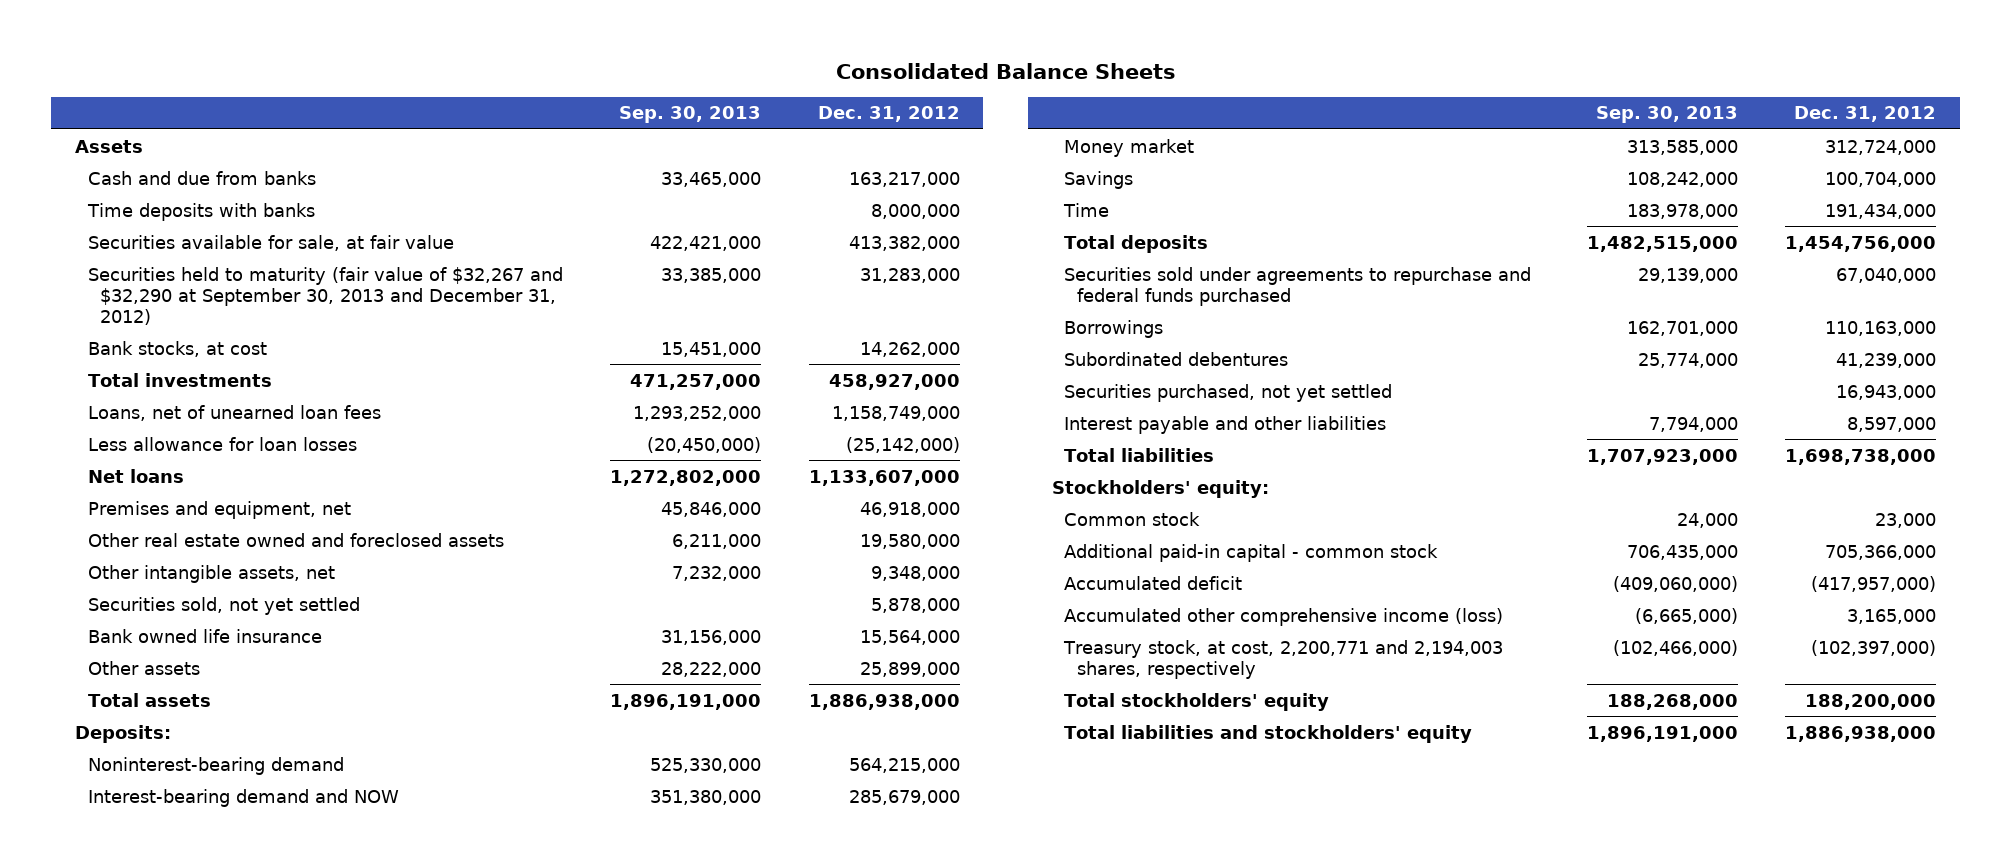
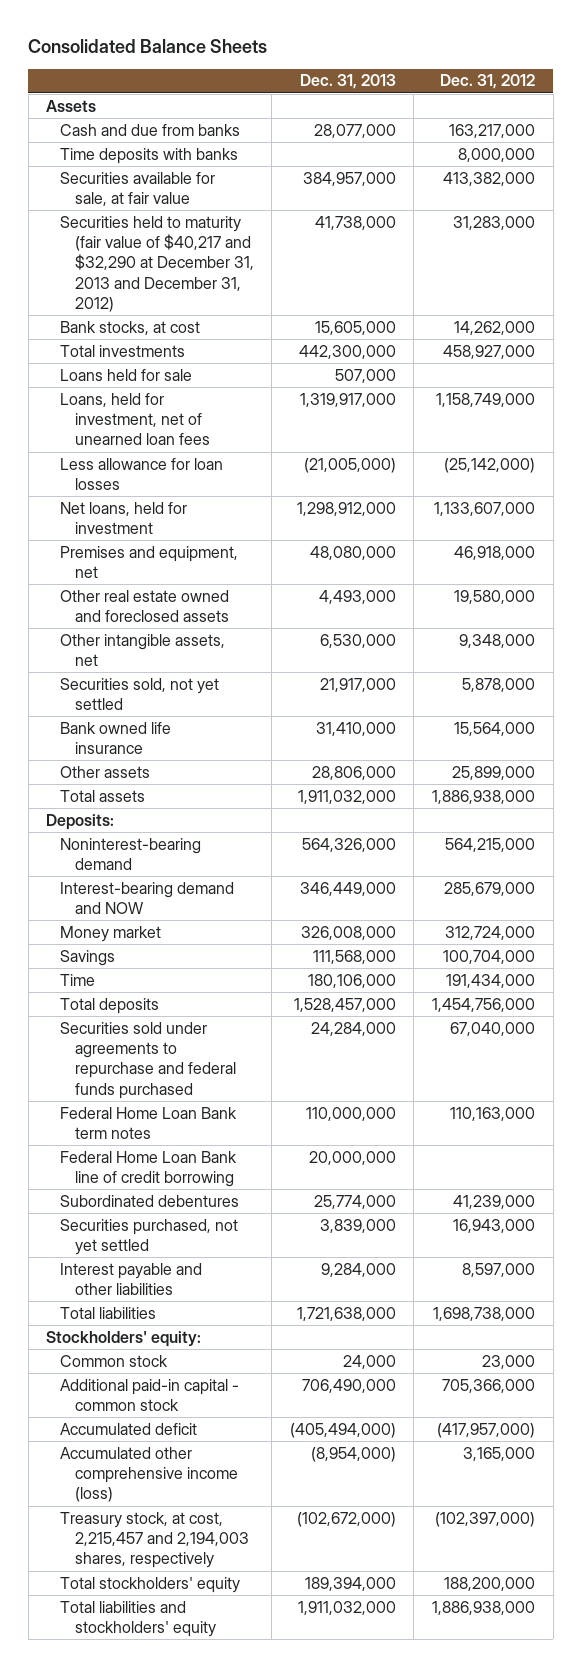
[619,106,762,124] Sep. 30, 2013 -> none
none -> [299,74,396,90] Dec. 31, 2013
[87,266,563,325] Securities held to maturity (fair value of $32,267 and $32,290 at September 30, 2013 and December 31, 2012) -> [60,215,254,313] Securities held to maturity (fair value of $40,217 and $32,290 at December 31, 2013 and December 31, 2012)
none -> [60,368,193,381] Loans held for sale
[87,404,381,421] Loans, net of unearned loan fees -> [60,392,210,446] Loans, held for investment, net of unearned loan fees
[87,468,184,483] Net loans -> [60,501,188,535] Net loans, held for investment
[1064,319,1164,338] Borrowings -> [60,1106,238,1140] Federal Home Loan Bank term notes
none -> [60,1150,238,1188] Federal Home Loan Bank line of credit borrowing
[1063,639,1504,679] Treasury stock, at cost, 2,200,771 and 2,194,003 shares, respectively -> [60,1511,249,1569] Treasury stock, at cost, 2,215,457 and 2,194,003 shares, respectively

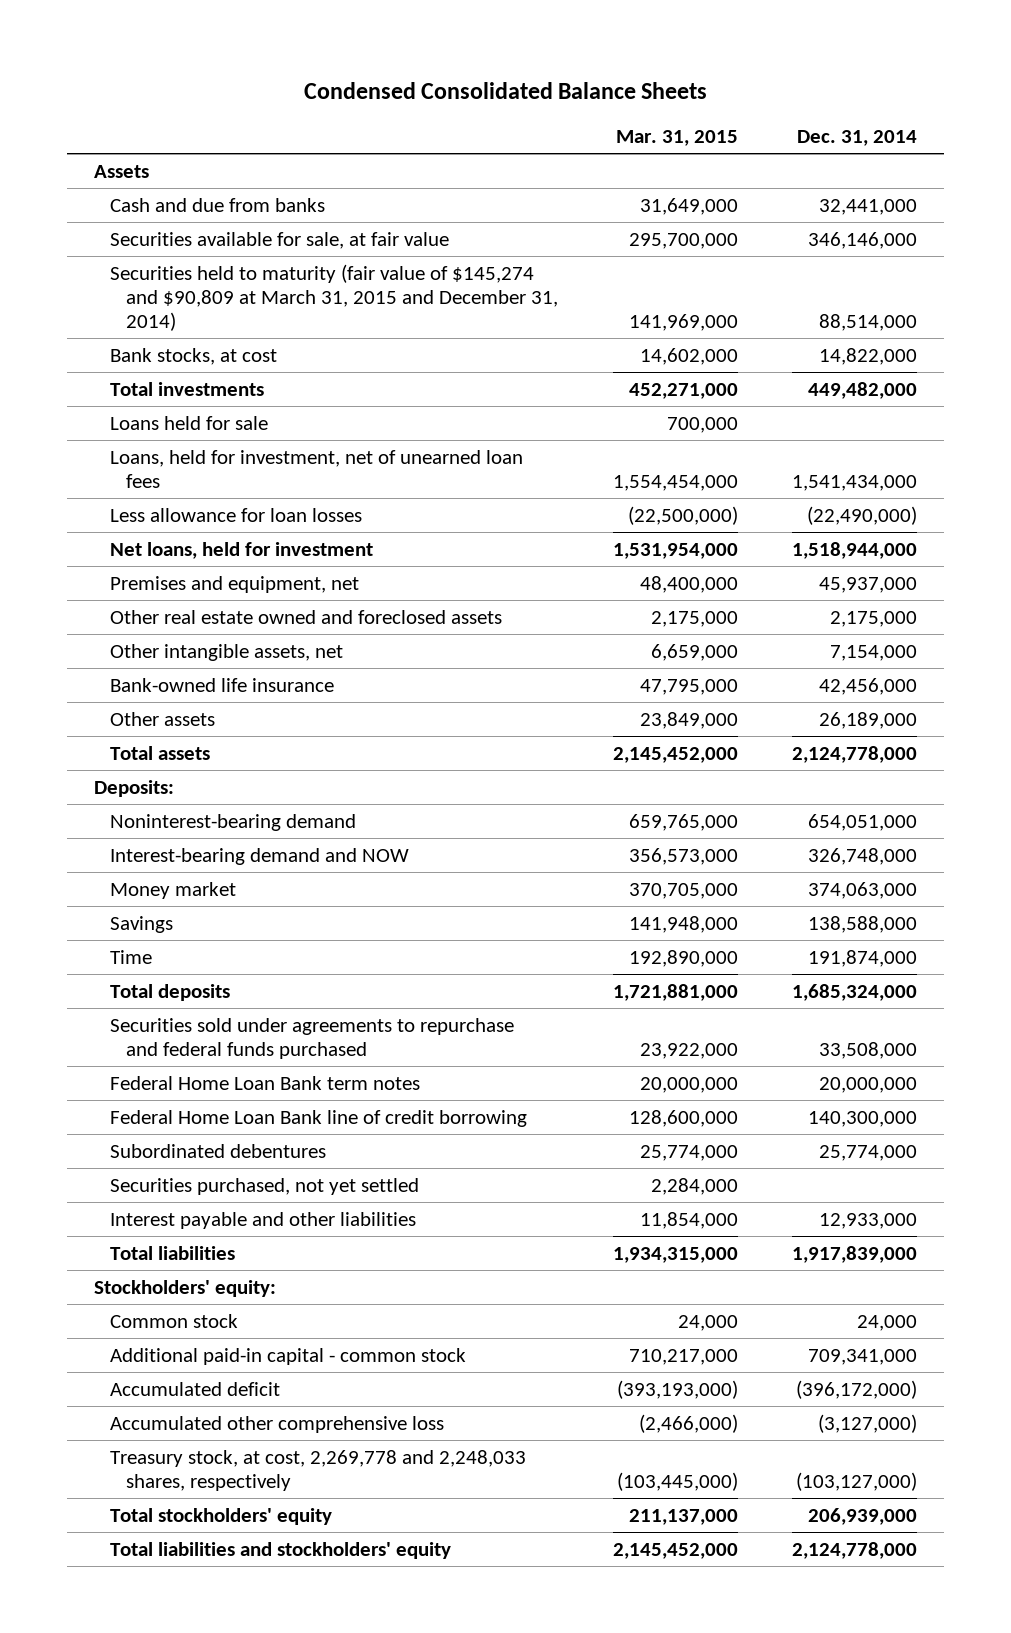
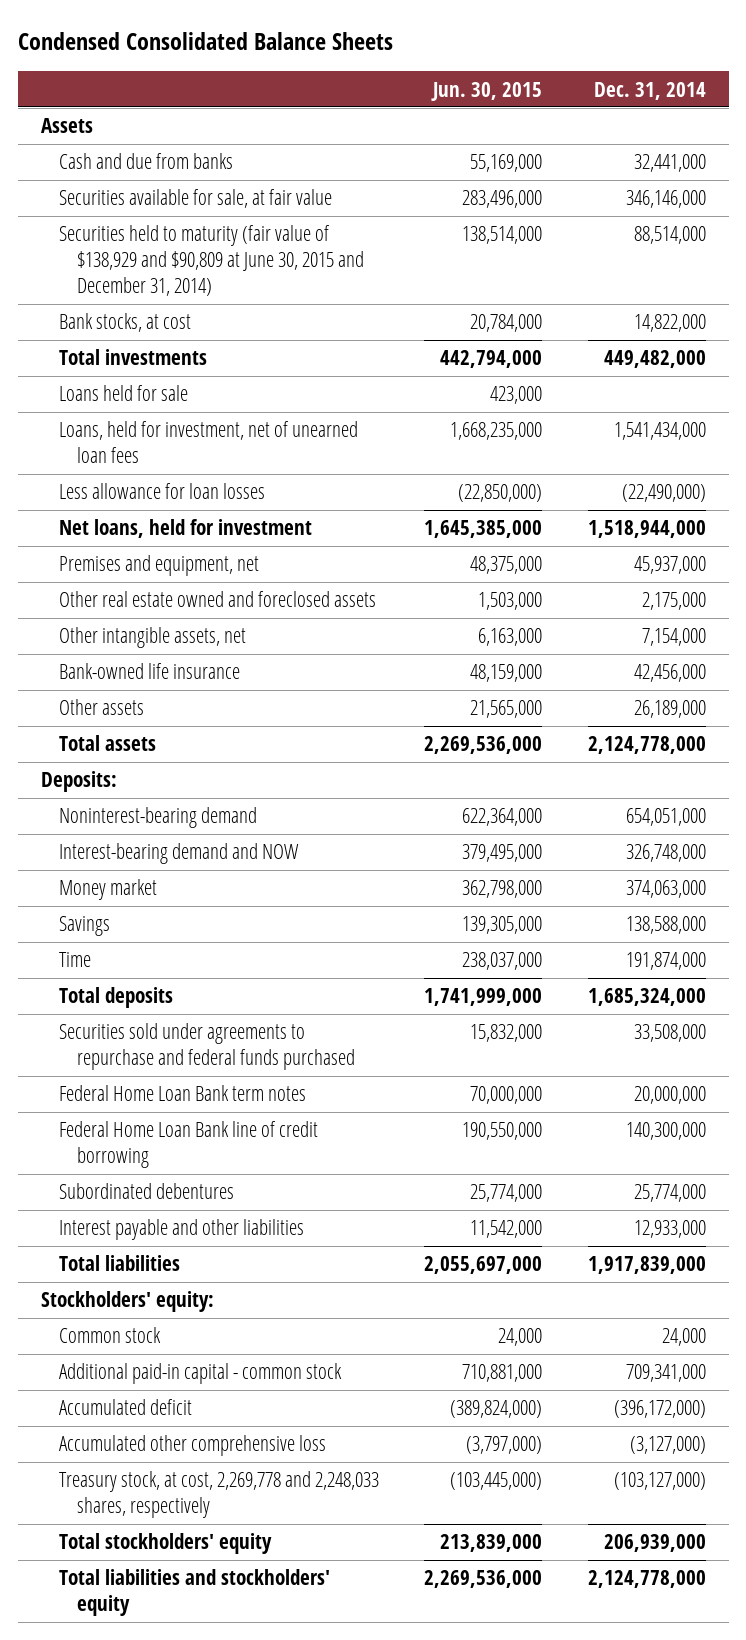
[615,130,738,147] Mar. 31, 2015 -> none
none -> [431,81,543,101] Jun. 30, 2015
[110,263,559,332] Securities held to maturity (fair value of $145,274 and $90,809 at March 31, 2015 and December 31, 2014) -> [58,225,365,297] Securities held to maturity (fair value of $138,929 and $90,809 at June 30, 2015 and December 31, 2014)
[110,1177,420,1195] Securities purchased, not yet settled -> none

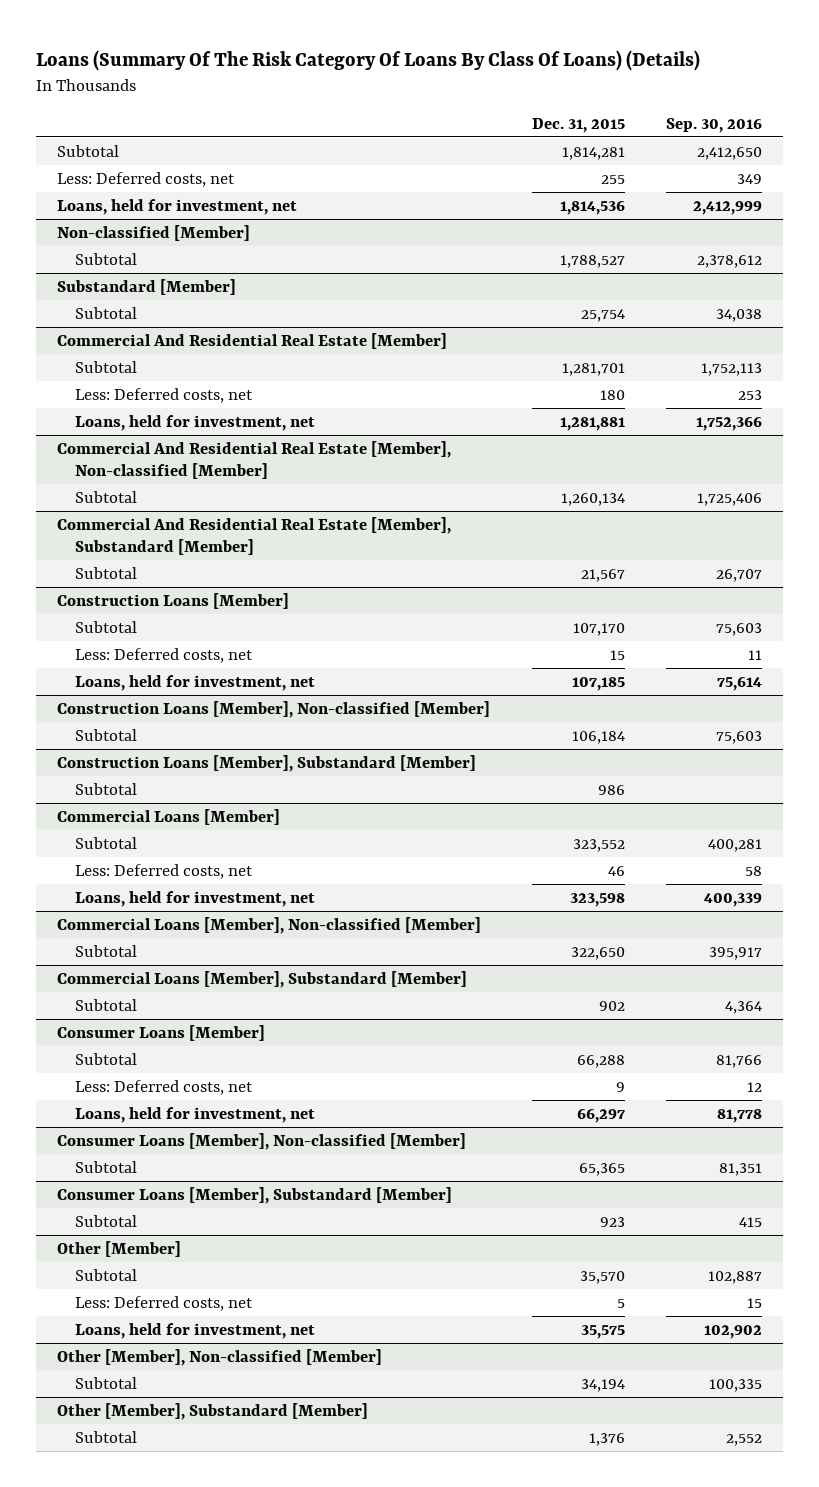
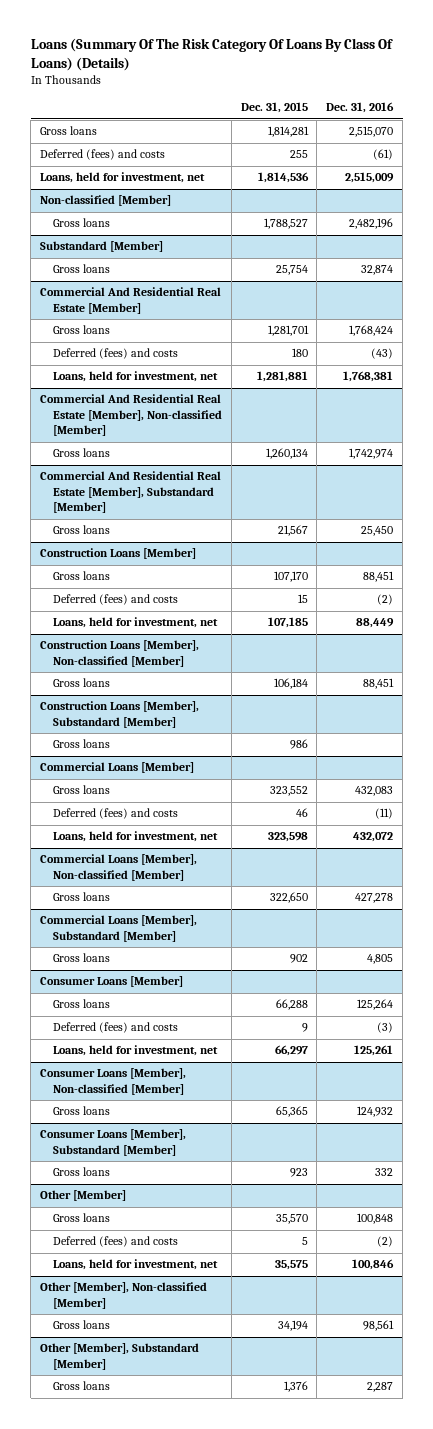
[665,117,762,133] Sep. 30, 2016 -> none
none -> [326,102,395,114] Dec. 31, 2016
[57,144,120,157] Subtotal -> [40,126,98,136] Gross loans
[57,171,236,187] Less: Deferred costs, net -> [40,149,166,161] Deferred (fees) and costs
[75,252,138,265] Subtotal -> [52,218,110,228] Gross loans
[75,306,138,319] Subtotal -> [52,264,110,274] Gross loans
[75,360,138,373] Subtotal -> [52,325,110,335] Gross loans
[75,387,254,403] Less: Deferred costs, net -> [52,348,178,360] Deferred (fees) and costs
[75,490,138,503] Subtotal -> [52,448,110,458] Gross loans
[75,566,138,579] Subtotal -> [52,525,110,535] Gross loans
[75,620,138,633] Subtotal -> [52,571,110,581] Gross loans
[75,647,254,663] Less: Deferred costs, net -> [52,594,178,606] Deferred (fees) and costs
[75,728,138,741] Subtotal -> [52,678,110,688] Gross loans
[75,782,138,795] Subtotal -> [52,739,110,749] Gross loans
[75,836,138,849] Subtotal -> [52,785,110,795] Gross loans
[75,863,254,879] Less: Deferred costs, net -> [52,808,178,820] Deferred (fees) and costs
[75,944,138,957] Subtotal -> [52,892,110,902] Gross loans
[75,998,138,1011] Subtotal -> none
none -> [52,953,110,963] Gross loans
[75,1052,138,1065] Subtotal -> [52,999,110,1009] Gross loans
[75,1079,254,1095] Less: Deferred costs, net -> [52,1022,178,1034] Deferred (fees) and costs
[75,1160,138,1173] Subtotal -> [52,1106,110,1116] Gross loans
[75,1214,138,1227] Subtotal -> [52,1167,110,1177] Gross loans
[75,1268,138,1281] Subtotal -> [52,1213,110,1223] Gross loans
[75,1295,254,1311] Less: Deferred costs, net -> [52,1236,178,1248] Deferred (fees) and costs
[75,1376,138,1389] Subtotal -> [52,1320,110,1330] Gross loans
[75,1430,138,1443] Subtotal -> [52,1381,110,1391] Gross loans

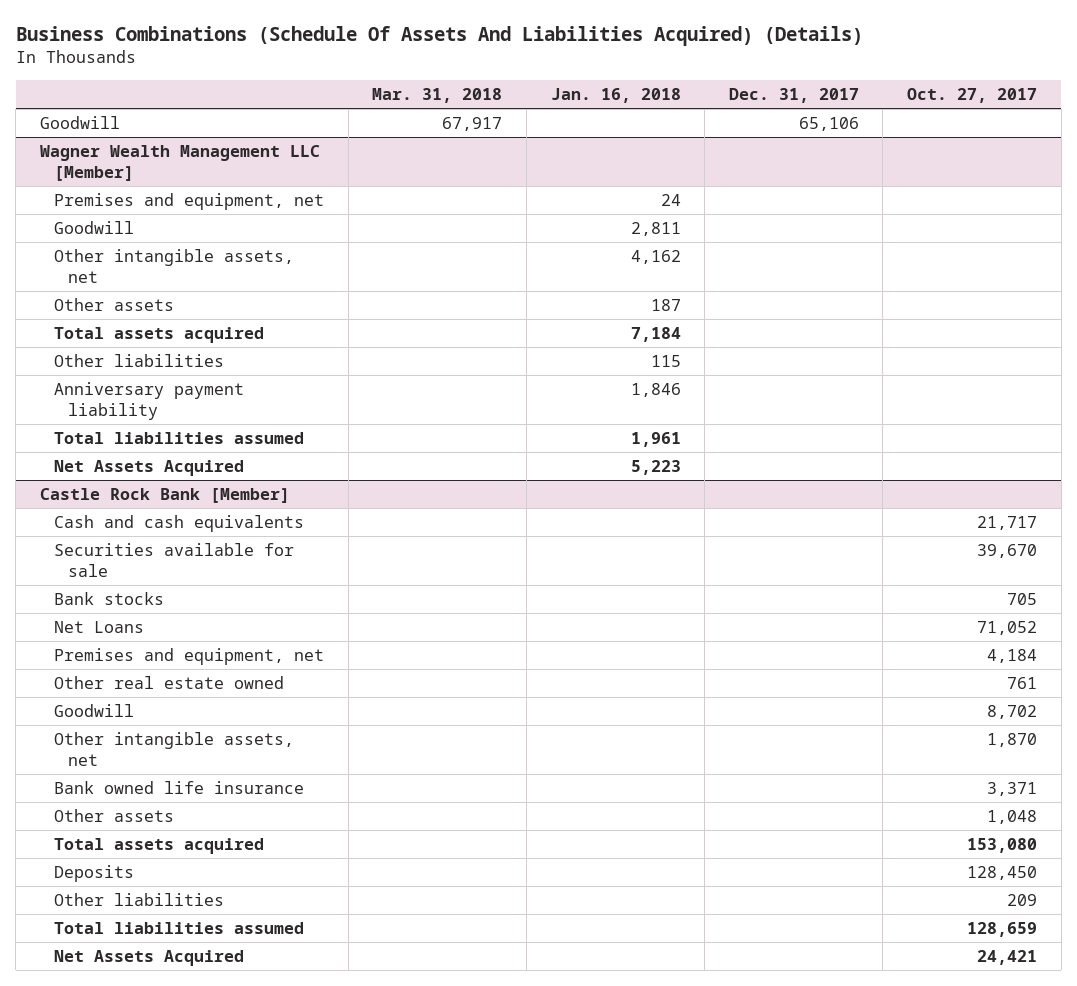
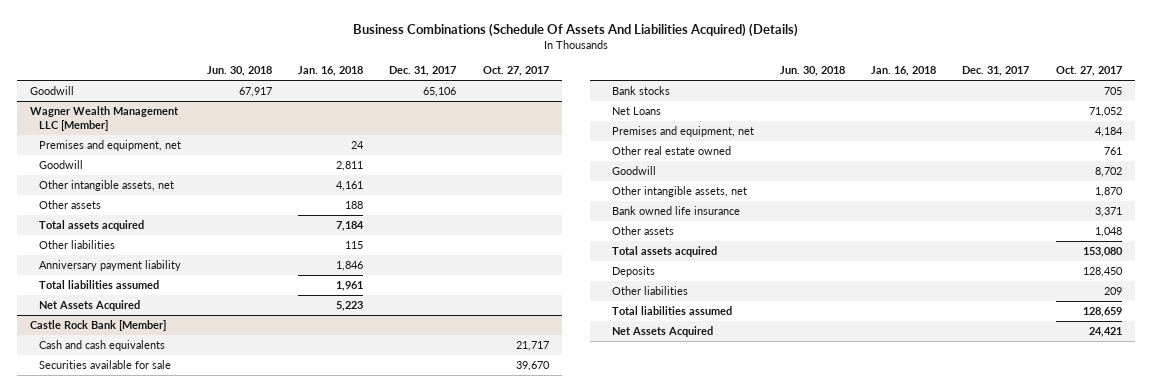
[372,87,503,103] Mar. 31, 2018 -> none
none -> [206,66,272,77] Jun. 30, 2018
[630,250,681,265] 4,162 -> [336,180,364,191] 4,161
[650,299,681,312] 187 -> [345,200,364,209] 188

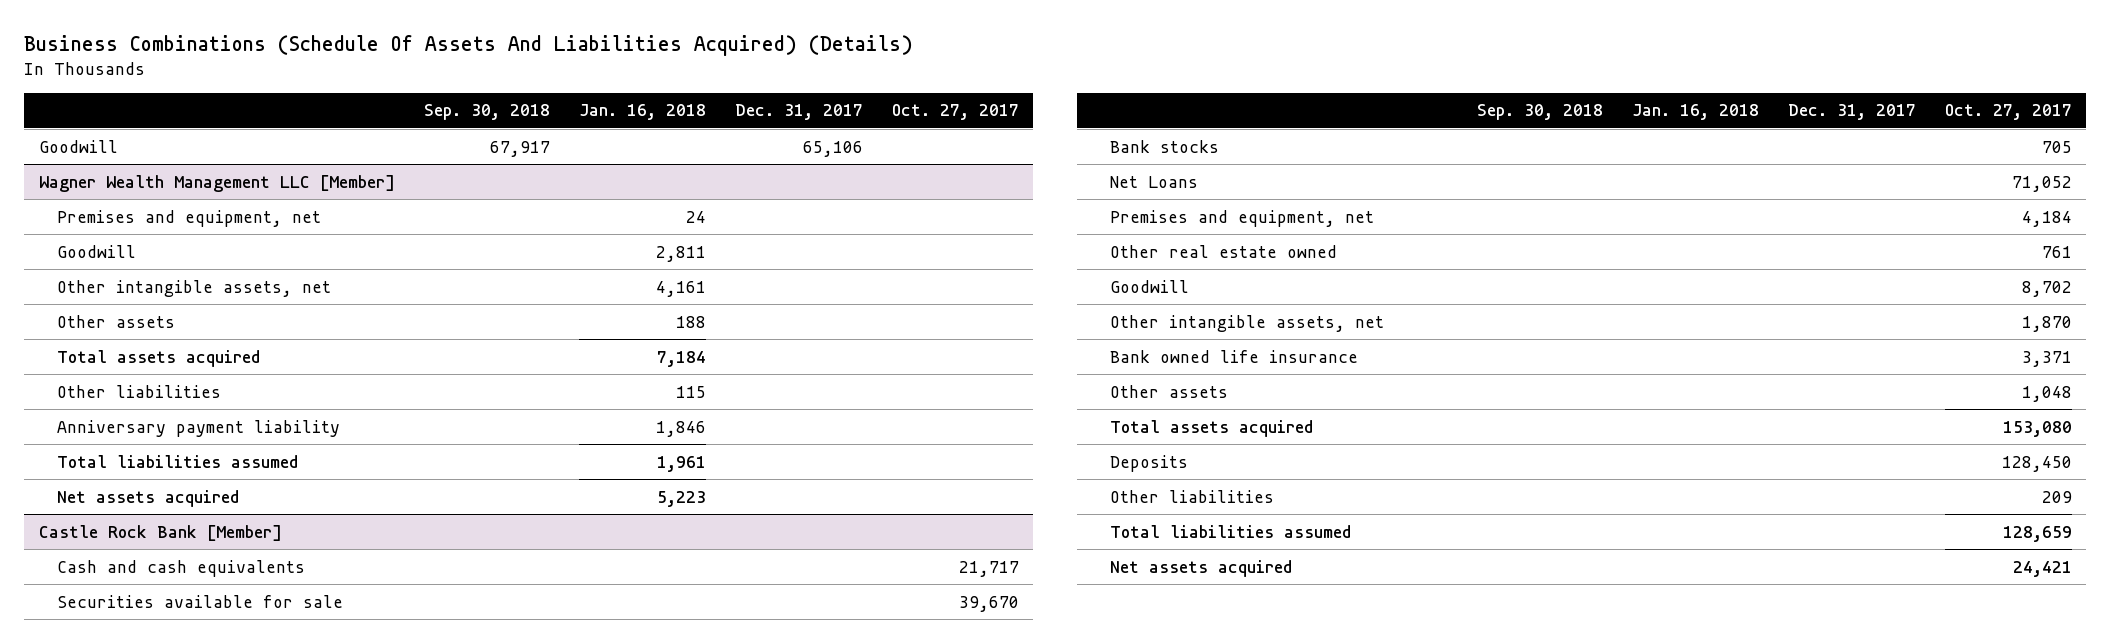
[206,66,272,77] Jun. 30, 2018 -> none
none -> [423,104,550,121] Sep. 30, 2018
[38,299,140,311] Net Assets Acquired -> [56,489,239,507] Net assets acquired
[611,325,713,337] Net Assets Acquired -> [1109,559,1292,577] Net assets acquired

